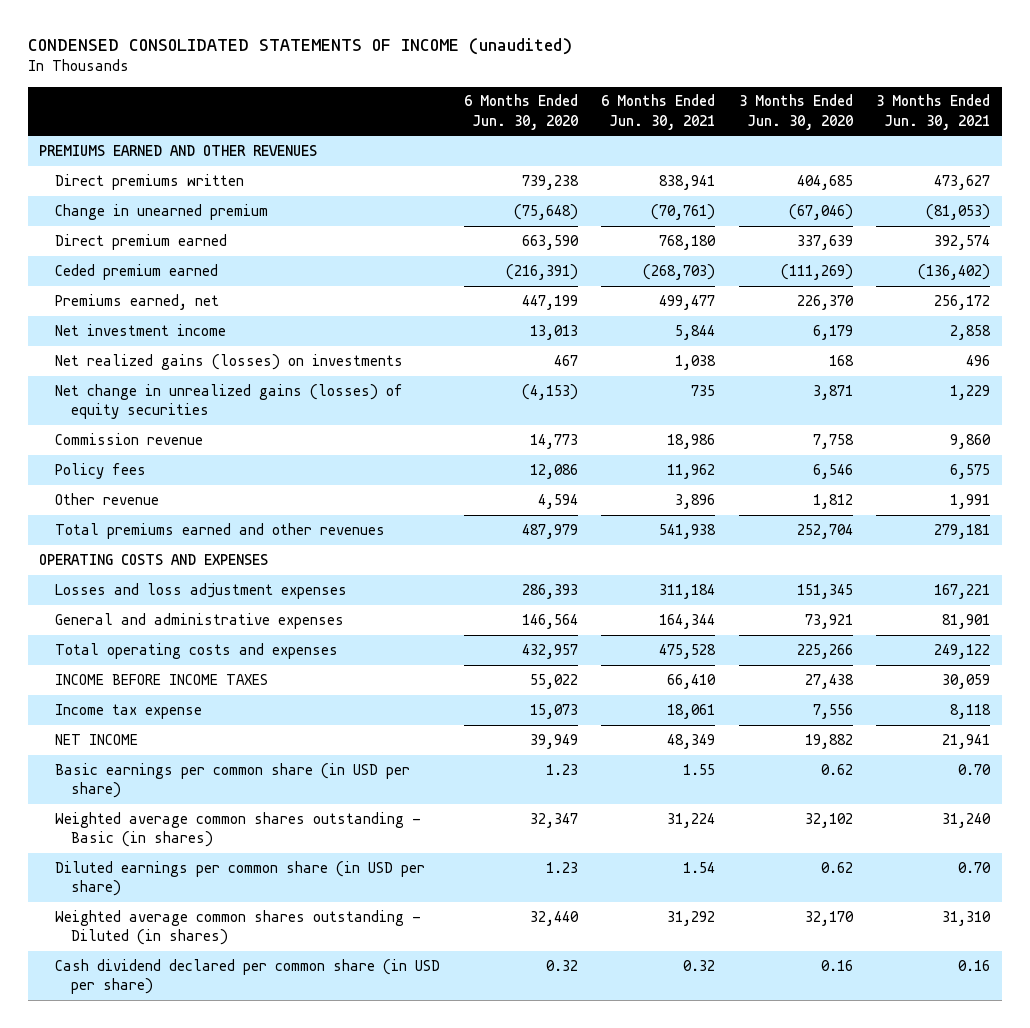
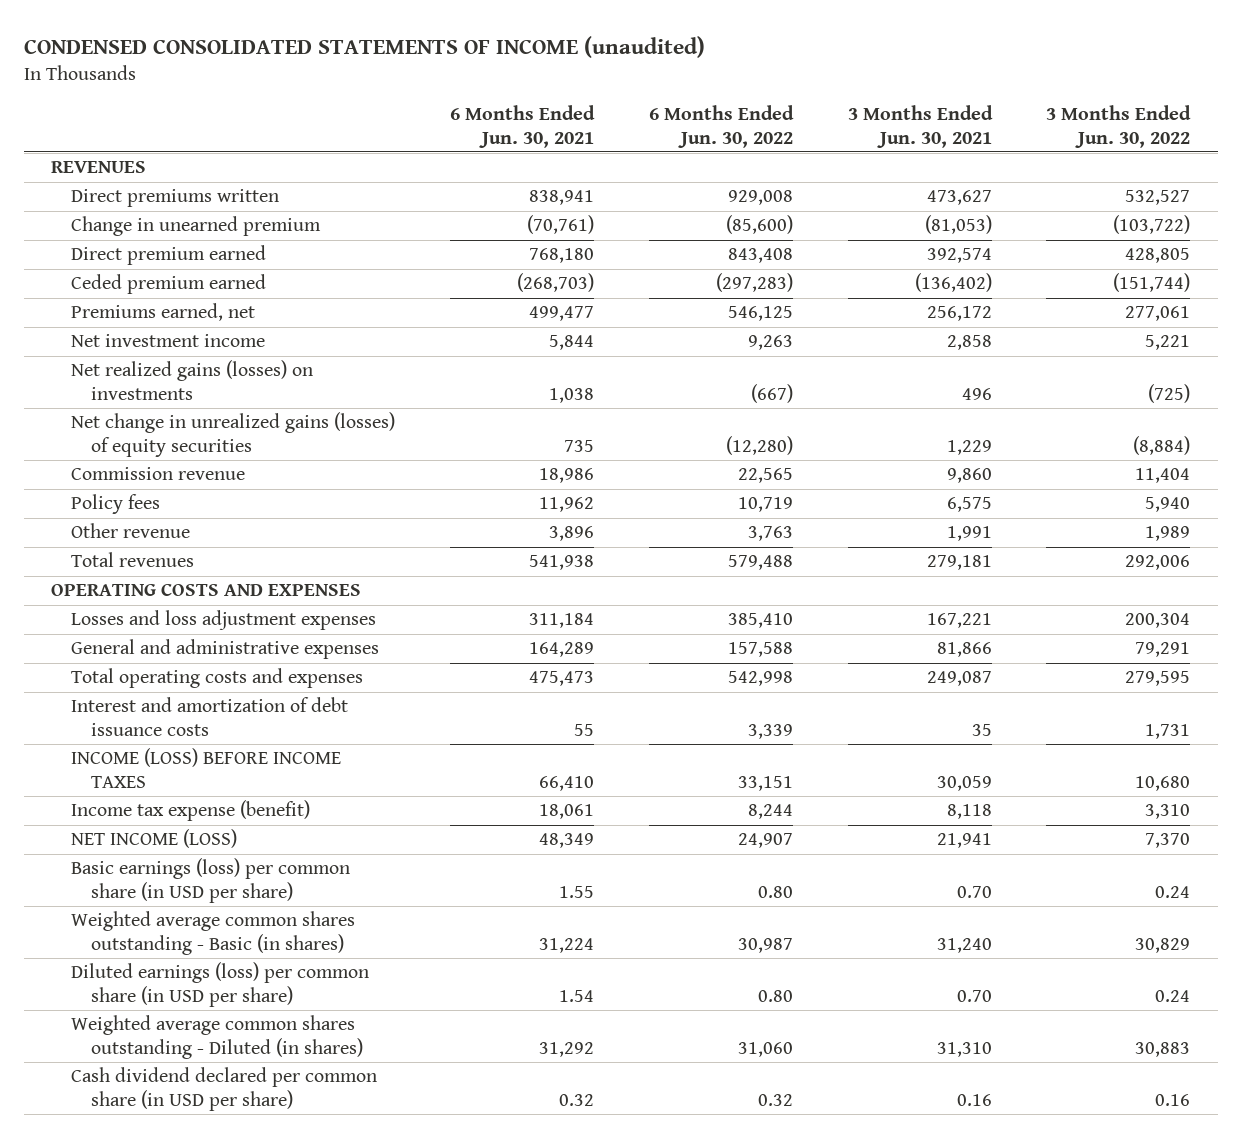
[463,94,578,130] 6 Months Ended Jun. 30, 2020 -> none
[738,94,853,130] 3 Months Ended Jun. 30, 2020 -> none
none -> [648,105,794,148] 6 Months Ended Jun. 30, 2022
none -> [1046,105,1192,148] 3 Months Ended Jun. 30, 2022
[39,144,318,156] PREMIUMS EARNED AND OTHER REVENUES -> [51,161,147,174] REVENUES
[55,522,386,539] Total premiums earned and other revenues -> [71,552,195,568] Total revenues
[659,613,716,629] 164,344 -> [529,642,595,658] 164,289
[942,613,991,629] 81,901 -> [936,642,992,658] 81,866
[659,643,717,659] 475,528 -> [529,671,595,687] 475,473
[934,643,991,659] 249,122 -> [926,671,992,687] 249,087
none -> [71,697,349,736] Interest and amortization of debt issuance costs
[55,673,269,685] INCOME BEFORE INCOME TAXES -> [71,748,342,788] INCOME (LOSS) BEFORE INCOME TAXES
[55,703,203,719] Income tax expense -> [71,800,311,822] Income tax expense (benefit)
[55,733,139,745] NET INCOME -> [71,829,238,849] NET INCOME (LOSS)
[55,762,411,799] Basic earnings per common share (in USD per share) -> [71,858,351,903] Basic earnings (loss) per common share (in USD per share)
[55,860,426,897] Diluted earnings per common share (in USD per share) -> [71,962,370,1007] Diluted earnings (loss) per common share (in USD per share)

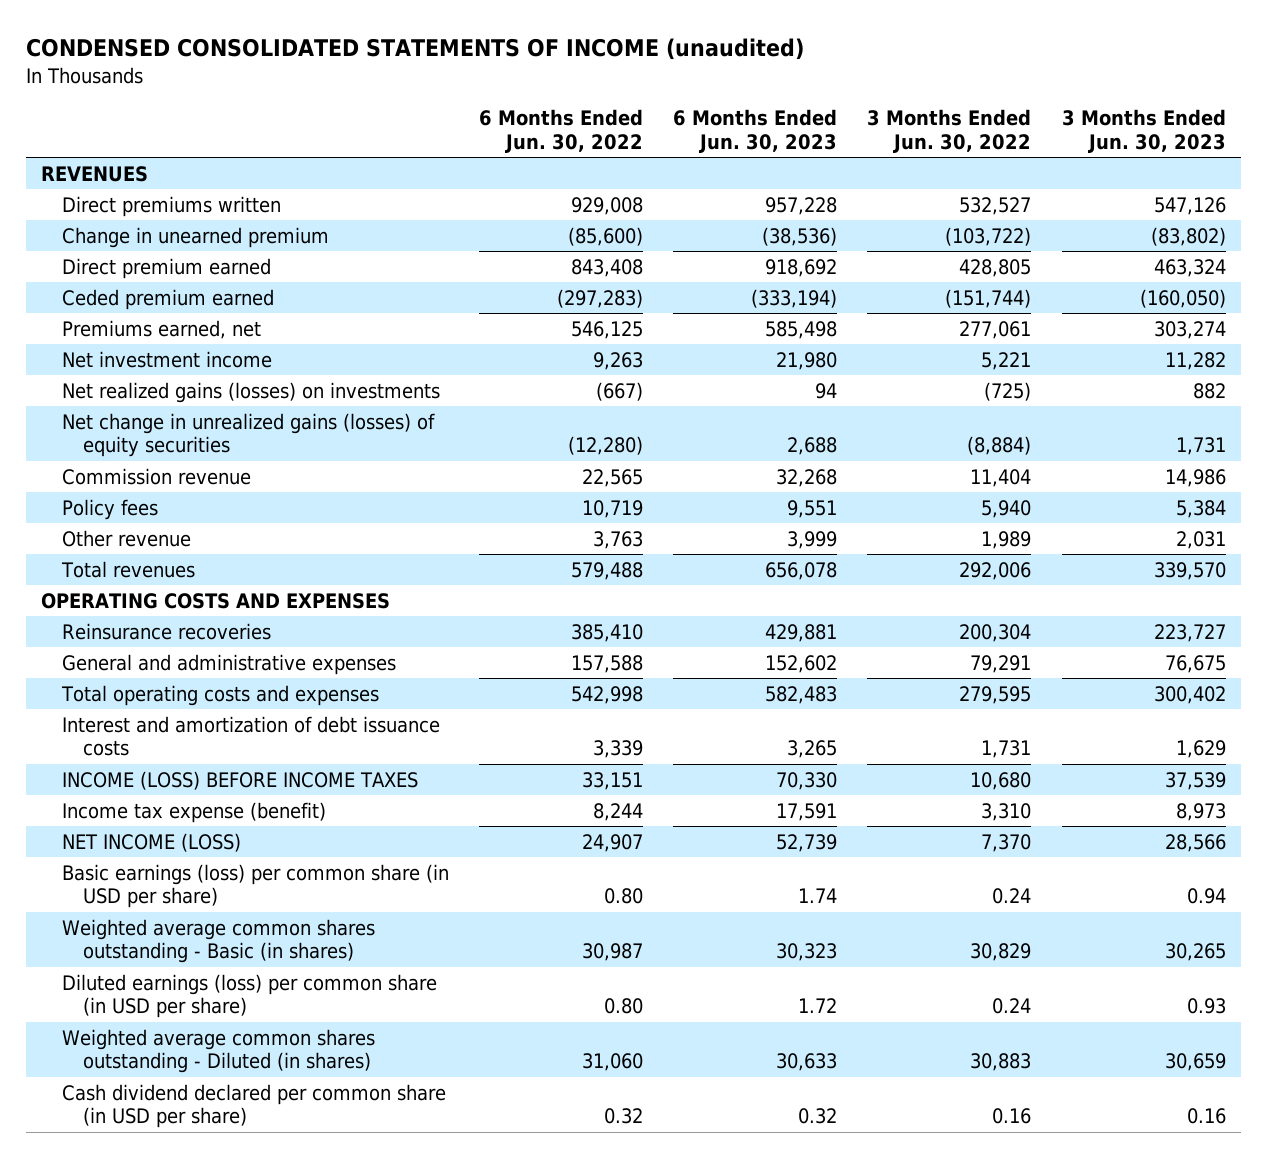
[450,105,596,148] 6 Months Ended Jun. 30, 2021 -> none
[847,105,993,148] 3 Months Ended Jun. 30, 2021 -> none
none -> [673,109,838,153] 6 Months Ended Jun. 30, 2023
none -> [1061,109,1226,153] 3 Months Ended Jun. 30, 2023
[71,610,377,631] Losses and loss adjustment expenses -> [61,622,271,640] Reinsurance recoveries

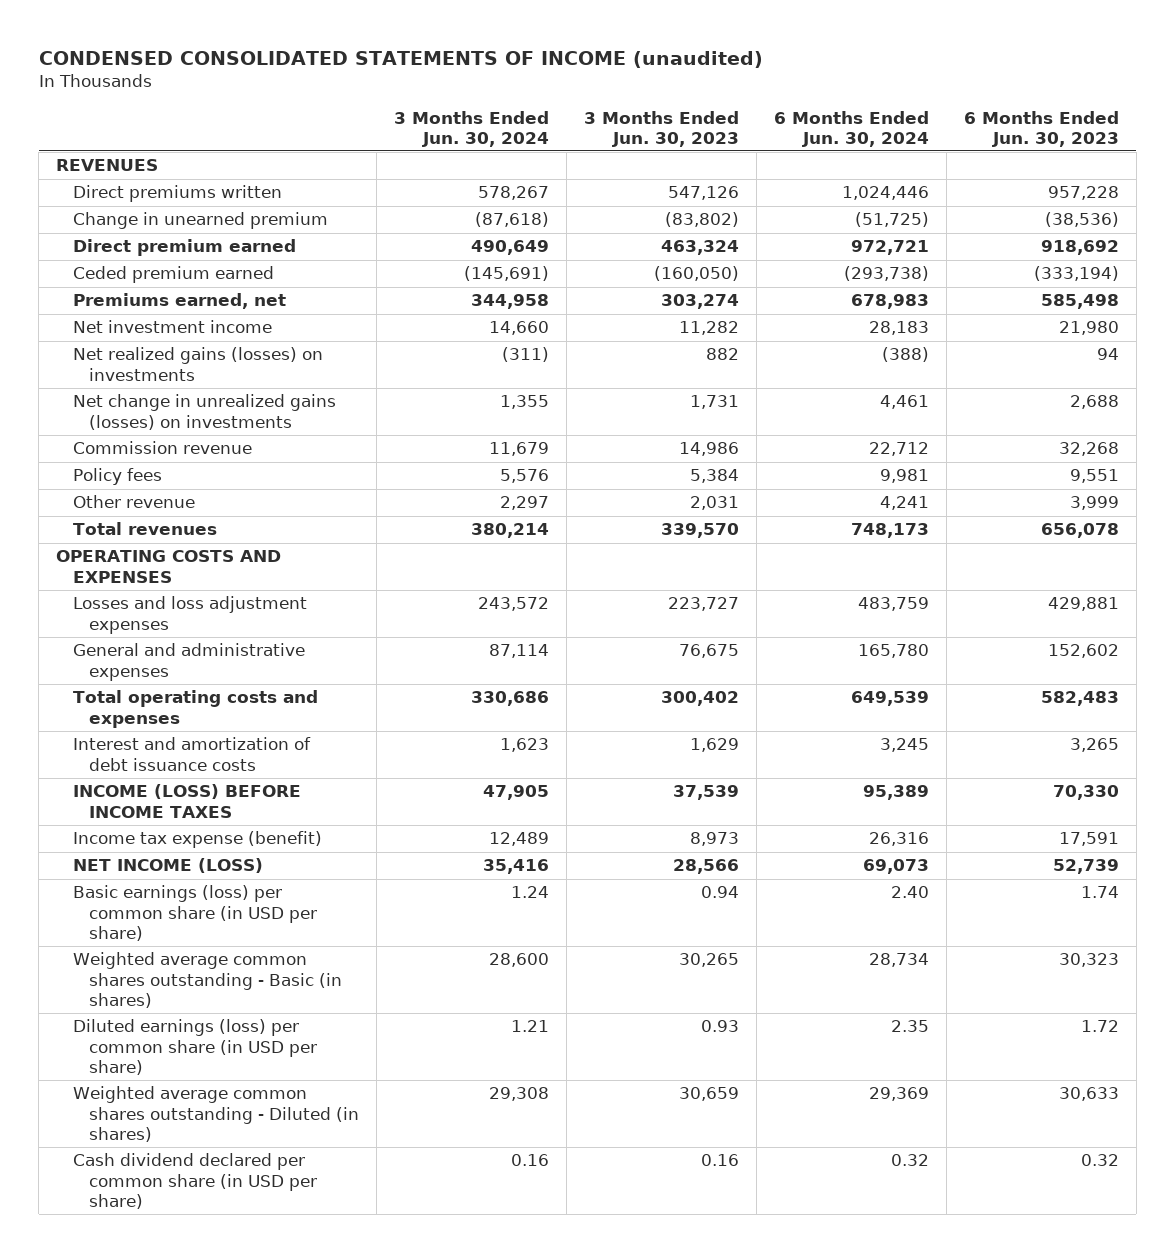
[479,109,644,153] 6 Months Ended Jun. 30, 2022 -> none
[867,109,1032,153] 3 Months Ended Jun. 30, 2022 -> none
none -> [394,110,550,147] 3 Months Ended Jun. 30, 2024
none -> [773,110,929,147] 6 Months Ended Jun. 30, 2024
[61,412,435,458] Net change in unrealized gains (losses) of equity securities -> [72,394,336,430] Net change in unrealized gains (losses) on investments
[61,622,271,640] Reinsurance recoveries -> [72,596,307,634] Losses and loss adjustment expenses

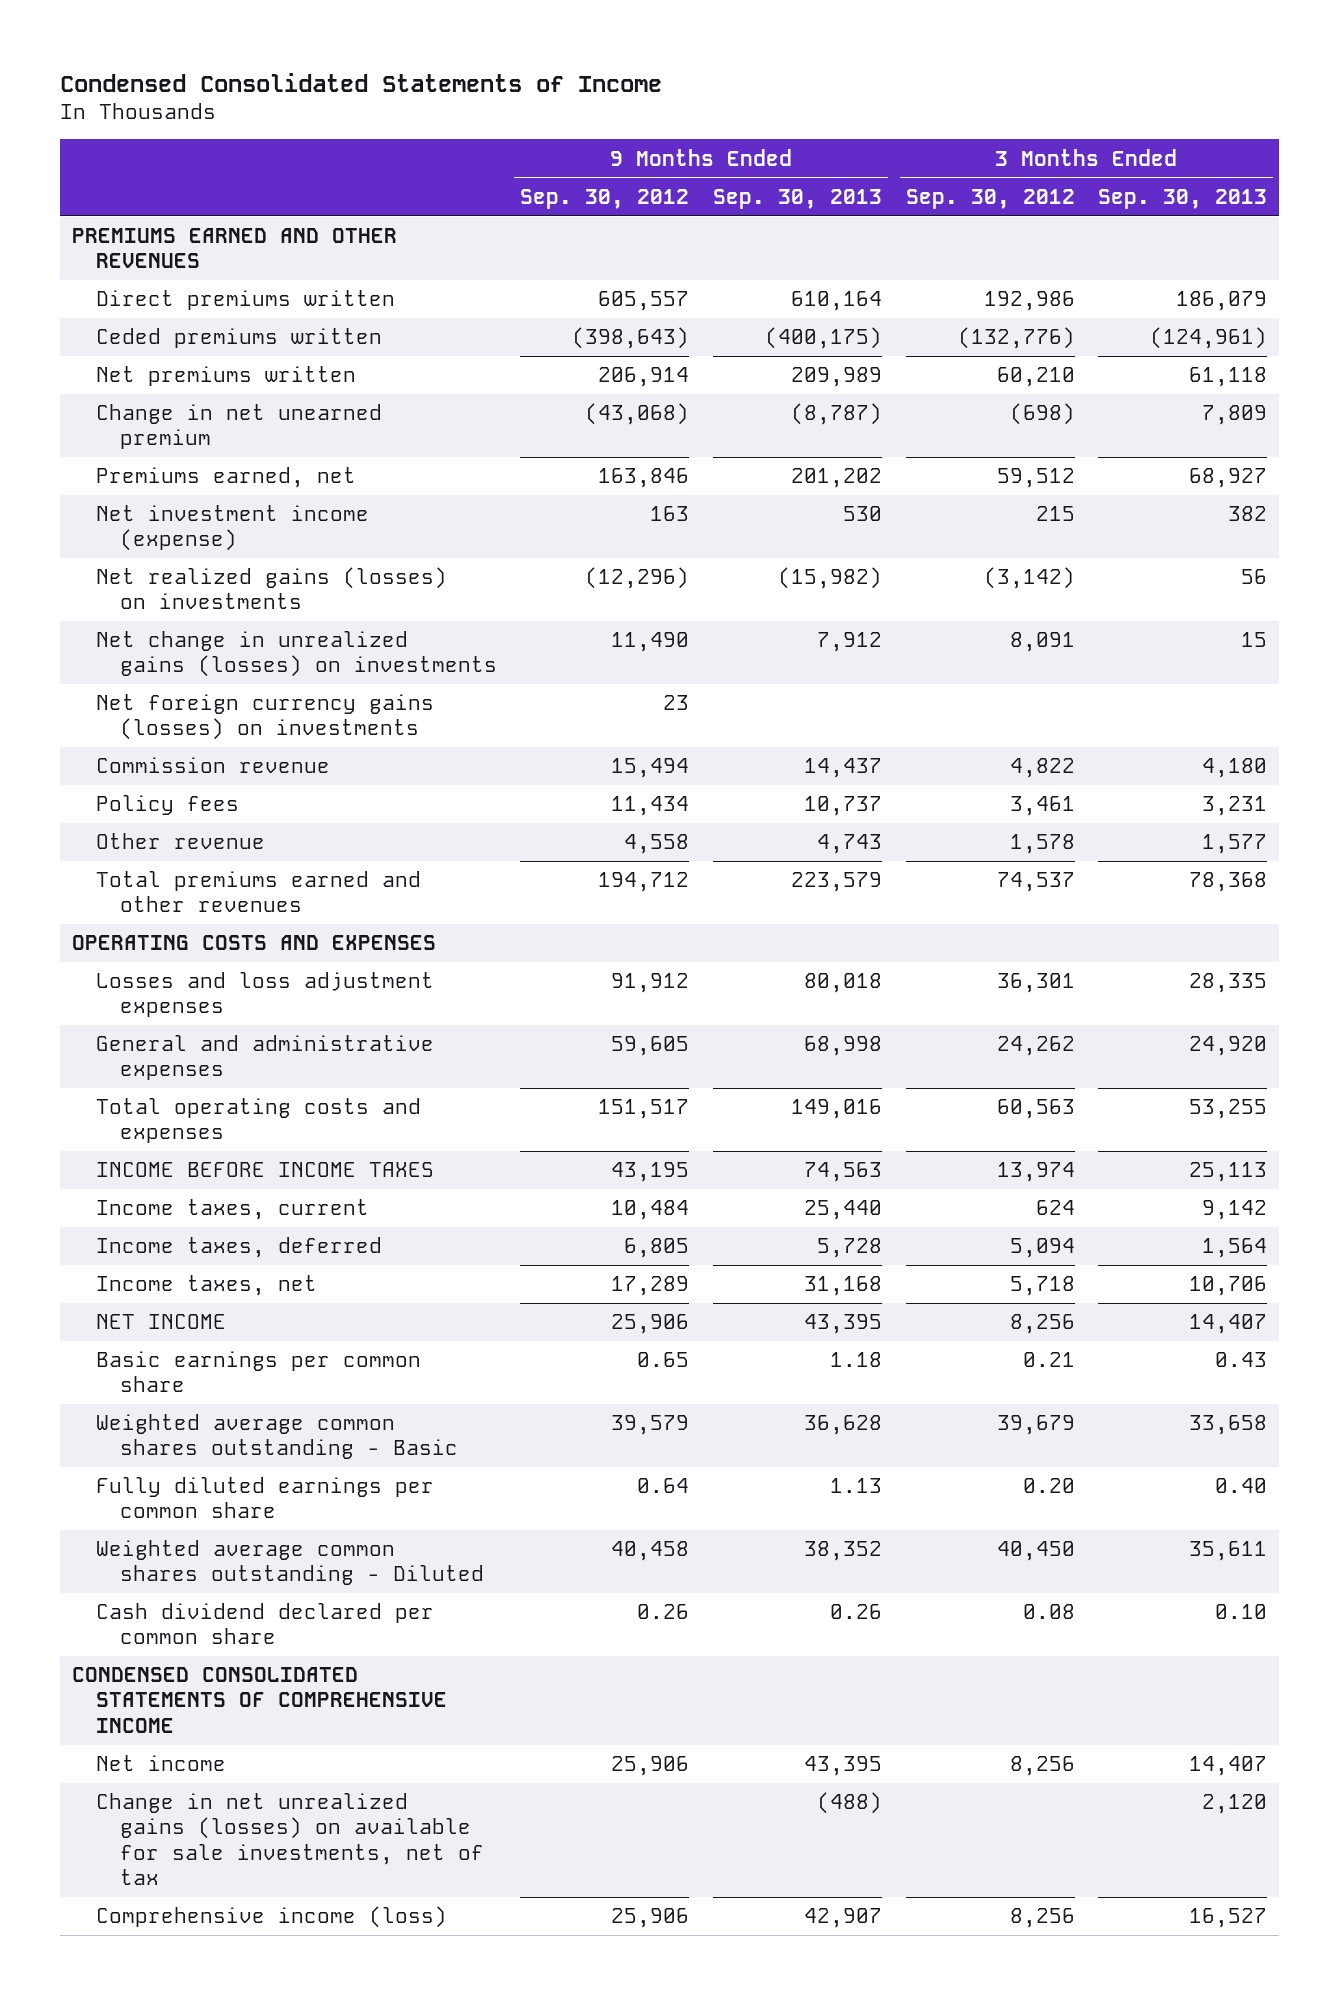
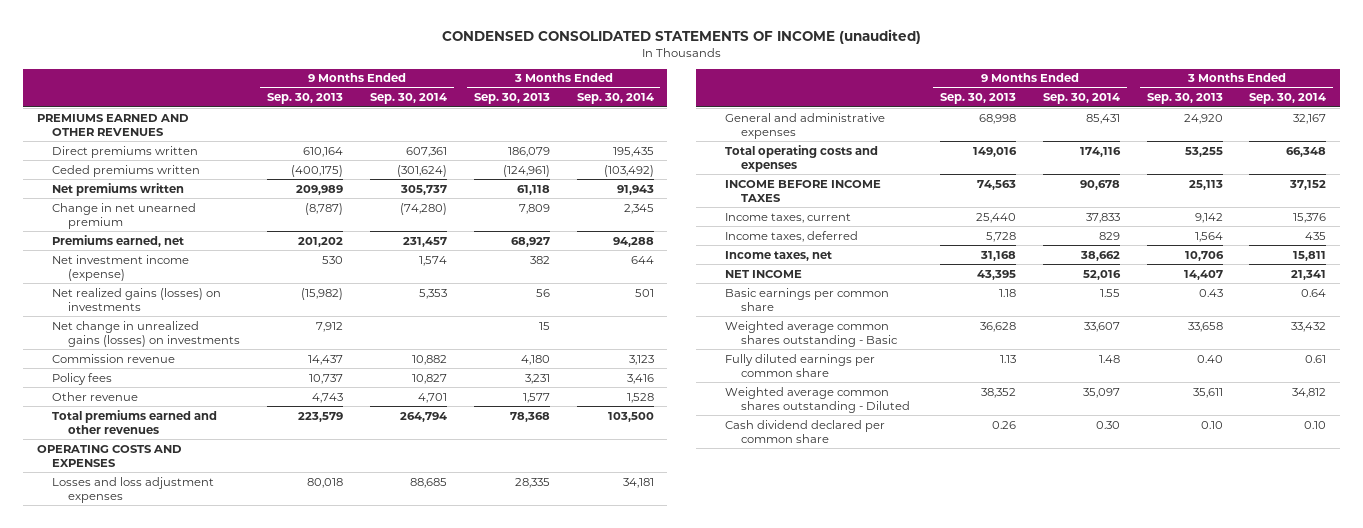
[60,72,663,92] Condensed Consolidated Statements of Income -> [441,29,921,45] CONDENSED CONSOLIDATED STATEMENTS OF INCOME (unaudited)
[520,188,690,209] Sep. 30, 2012 -> none
[905,188,1075,209] Sep. 30, 2012 -> none
none -> [369,93,447,105] Sep. 30, 2014
none -> [576,93,654,105] Sep. 30, 2014
[95,694,434,741] Net foreign currency gains (losses) on investments -> none
[71,1667,447,1733] CONDENSED CONSOLIDATED STATEMENTS OF COMPREHENSIVE INCOME -> none
[95,1755,226,1772] Net income -> none
[95,1793,484,1885] Change in net unrealized gains (losses) on available for sale investments, net of tax -> none
[95,1906,447,1929] Comprehensive income (loss) -> none

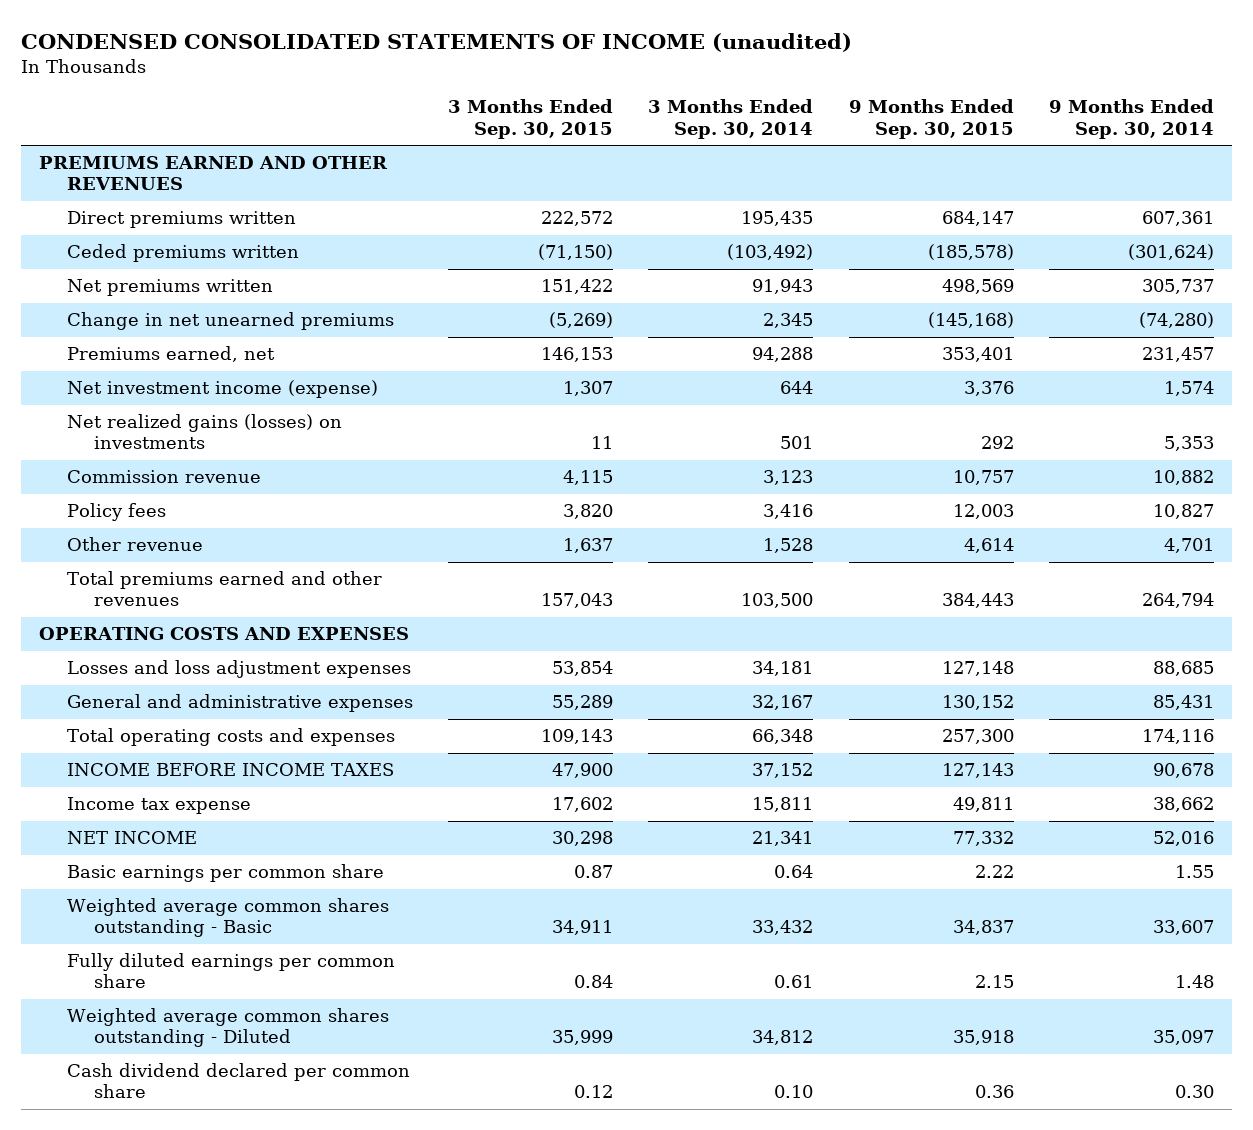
[267,93,344,105] Sep. 30, 2013 -> none
[473,93,550,105] Sep. 30, 2013 -> none
none -> [447,99,613,139] 3 Months Ended Sep. 30, 2015
none -> [848,99,1014,139] 9 Months Ended Sep. 30, 2015
[52,202,197,229] Change in net unearned premium -> [66,312,394,331] Change in net unearned premiums
[52,320,241,347] Net change in unrealized gains (losses) on investments -> none
[725,212,852,223] Income taxes, current -> none
[725,230,859,242] Income taxes, deferred -> none
[725,250,833,261] Income taxes, net -> [66,797,251,815] Income tax expense

